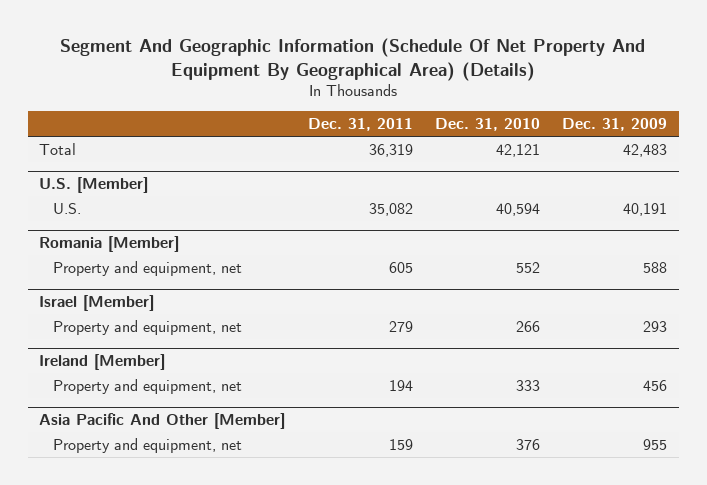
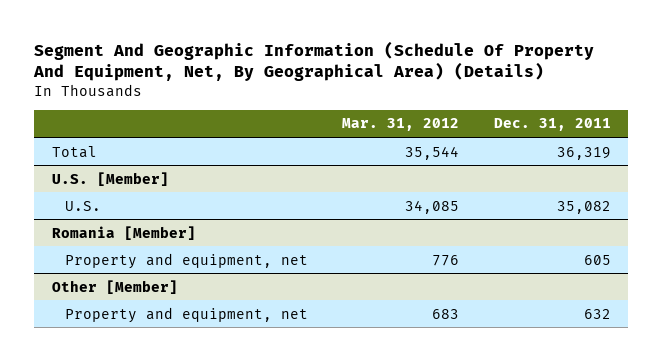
[60,37,646,81] Segment And Geographic Information (Schedule Of Net Property And Equipment By Geographical Area) (Details) -> [33,40,595,82] Segment And Geographic Information (Schedule Of Property And Equipment, Net, By Geographical Area) (Details)
[435,118,541,132] Dec. 31, 2010 -> none
[562,118,668,132] Dec. 31, 2009 -> none
none -> [342,118,460,132] Mar. 31, 2012
[39,295,155,312] Israel [Member] -> none
[39,354,166,371] Ireland [Member] -> none
[52,378,242,394] Property and equipment, net -> none
[39,413,286,430] Asia Pacific And Other [Member] -> none
[52,437,242,453] Property and equipment, net -> none
none -> [51,279,178,294] Other [Member]
[388,320,413,332] 279 -> [583,308,611,319] 632

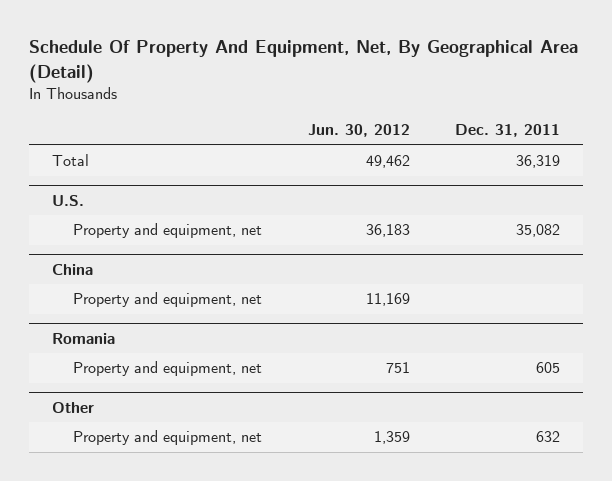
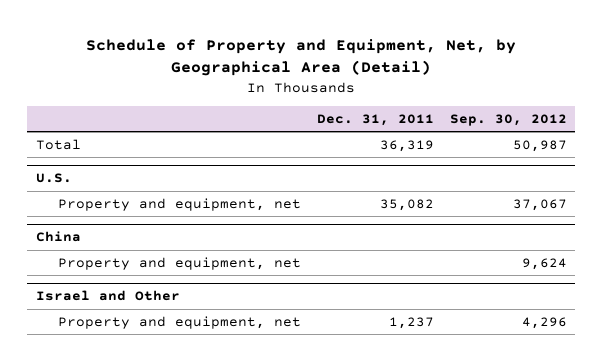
[28,40,578,83] Schedule Of Property And Equipment, Net, By Geographical Area (Detail) -> [86,38,517,77] Schedule of Property and Equipment, Net, by Geographical Area (Detail)
[307,124,410,138] Jun. 30, 2012 -> none
none -> [449,113,567,126] Sep. 30, 2012
[51,333,115,345] Romania -> none
[51,402,94,414] Other -> none
[73,430,263,446] Property and equipment, net -> none
none -> [35,290,180,302] Israel and Other
[536,362,561,374] 605 -> [388,316,434,329] 1,237

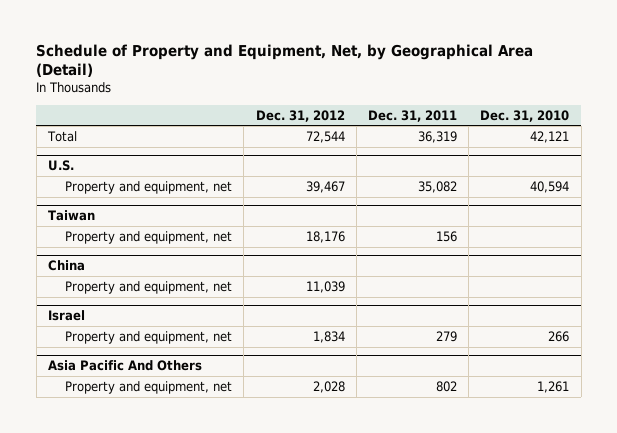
[449,113,567,126] Sep. 30, 2012 -> none
none -> [255,109,345,122] Dec. 31, 2012
none -> [480,109,570,122] Dec. 31, 2010
none -> [47,210,95,222] Taiwan
none -> [65,230,233,244] Property and equipment, net
[35,290,180,302] Israel and Other -> none
none -> [47,310,85,322] Israel
[388,316,434,329] 1,237 -> [436,330,458,342] 279
none -> [47,360,202,372] Asia Pacific And Others
none -> [65,380,233,394] Property and equipment, net

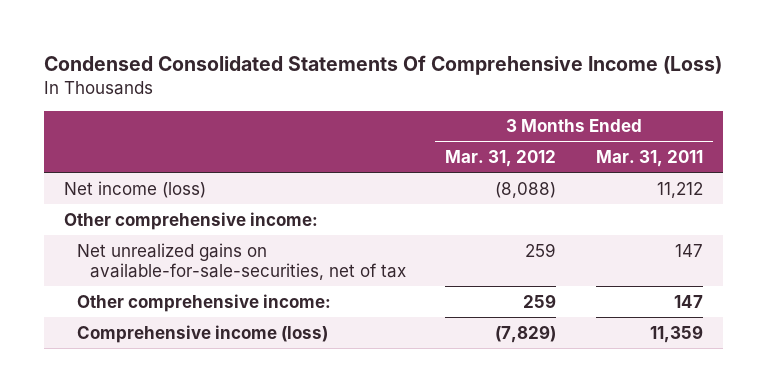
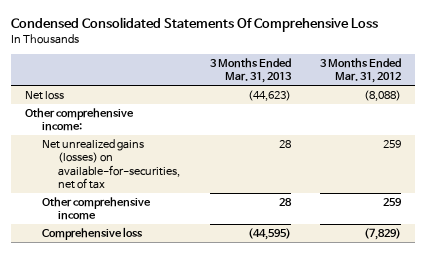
[44,54,723,75] Condensed Consolidated Statements Of Comprehensive Income (Loss) -> [10,16,378,32] Condensed Consolidated Statements Of Comprehensive Loss
[595,149,703,167] Mar. 31, 2011 -> none
none -> [209,58,292,84] 3 Months Ended Mar. 31, 2013
[63,180,206,198] Net income (loss) -> [25,90,65,100] Net loss
[76,242,406,280] Net unrealized gains on available-for-sale-securities, net of tax -> [41,138,181,190] Net unrealized gains (losses) on available-for-securities, net of tax
[76,293,331,312] Other comprehensive income: -> [41,196,151,221] Other comprehensive income
[76,324,328,343] Comprehensive income (loss) -> [41,226,143,240] Comprehensive loss

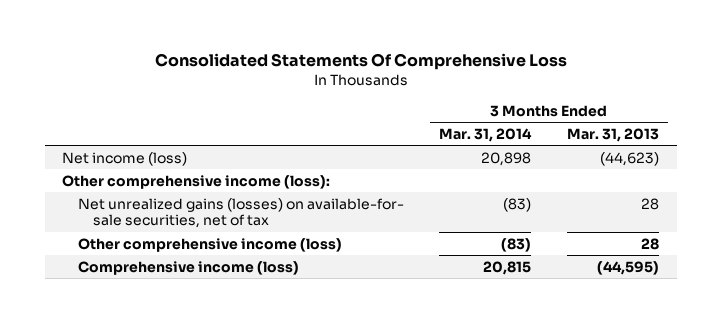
[10,16,378,32] Condensed Consolidated Statements Of Comprehensive Loss -> [154,53,567,71] Consolidated Statements Of Comprehensive Loss
[319,58,401,84] 3 Months Ended Mar. 31, 2012 -> none
none -> [439,128,533,143] Mar. 31, 2014
[25,90,65,100] Net loss -> [62,151,188,166] Net income (loss)
[25,107,135,132] Other comprehensive income: -> [62,174,331,189] Other comprehensive income (loss):
[41,138,181,190] Net unrealized gains (losses) on available-for-securities, net of tax -> [77,197,404,229] Net unrealized gains (losses) on available-for- sale securities, net of tax
[41,196,151,221] Other comprehensive income -> [77,237,342,252] Other comprehensive income (loss)
[41,226,143,240] Comprehensive loss -> [77,260,299,275] Comprehensive income (loss)

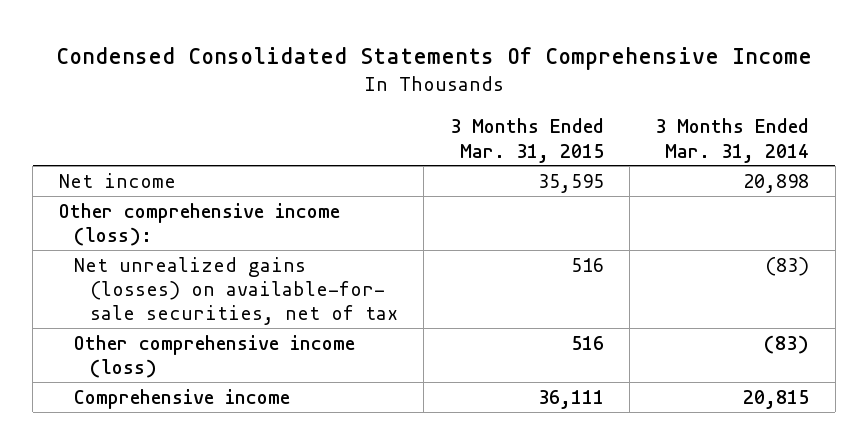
[154,53,567,71] Consolidated Statements Of Comprehensive Loss -> [56,47,813,71] Condensed Consolidated Statements Of Comprehensive Income
[566,128,659,143] Mar. 31, 2013 -> none
none -> [449,118,604,163] 3 Months Ended Mar. 31, 2015
[62,151,188,166] Net income (loss) -> [58,172,176,188] Net income
[77,260,299,275] Comprehensive income (loss) -> [74,388,291,409] Comprehensive income

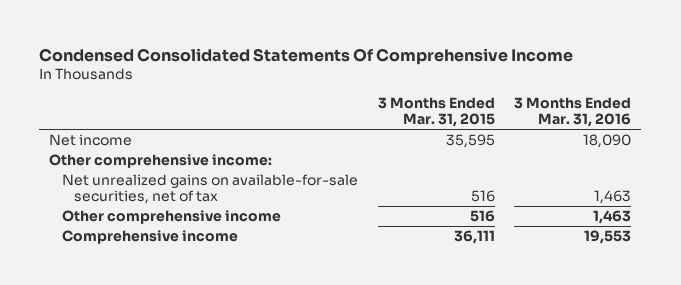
[655,118,810,163] 3 Months Ended Mar. 31, 2014 -> none
none -> [514,97,632,128] 3 Months Ended Mar. 31, 2016
[58,202,340,246] Other comprehensive income (loss): -> [49,154,273,169] Other comprehensive income:
[74,256,399,325] Net unrealized gains (losses) on available-for- sale securities, net of tax -> [61,174,358,205] Net unrealized gains on available-for-sale securities, net of tax
[74,334,356,378] Other comprehensive income (loss) -> [61,210,281,225] Other comprehensive income

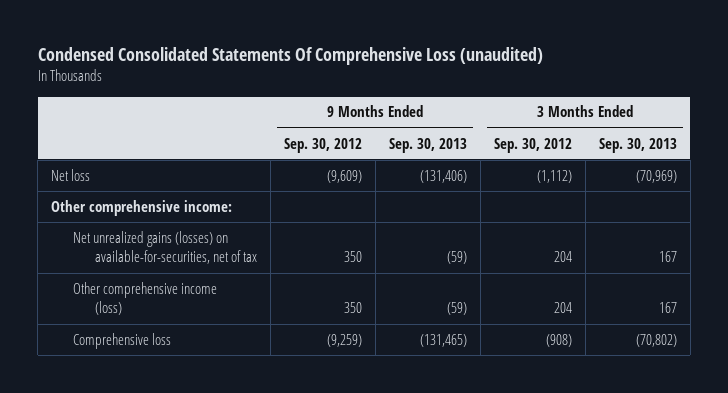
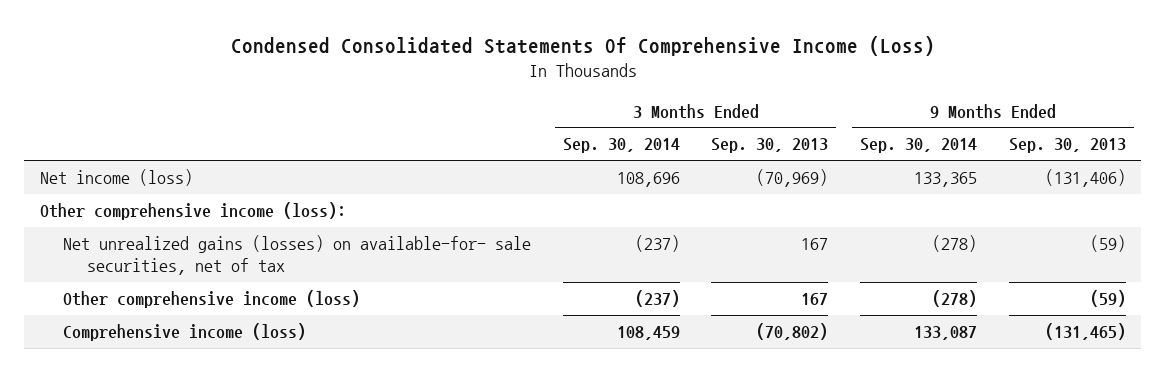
[37,47,543,66] Condensed Consolidated Statements Of Comprehensive Loss (unaudited) -> [230,35,935,56] Condensed Consolidated Statements Of Comprehensive Income (Loss)
[283,137,362,153] Sep. 30, 2012 -> none
[493,137,572,153] Sep. 30, 2012 -> none
none -> [562,138,680,154] Sep. 30, 2014
none -> [860,138,978,154] Sep. 30, 2014
[51,168,91,181] Net loss -> [39,169,193,187] Net income (loss)
[51,199,233,216] Other comprehensive income: -> [39,202,346,221] Other comprehensive income (loss):
[72,230,257,265] Net unrealized gains (losses) on available-for-securities, net of tax -> [63,235,532,275] Net unrealized gains (losses) on available-for- sale securities, net of tax
[72,332,171,349] Comprehensive loss -> [63,323,307,342] Comprehensive income (loss)

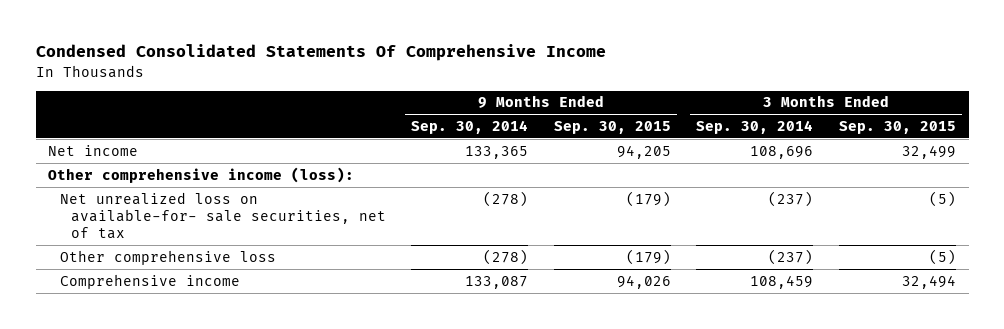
[230,35,935,56] Condensed Consolidated Statements Of Comprehensive Income (Loss) -> [35,44,606,62] Condensed Consolidated Statements Of Comprehensive Income
[711,138,829,154] Sep. 30, 2013 -> none
[1008,138,1126,154] Sep. 30, 2013 -> none
none -> [553,120,671,134] Sep. 30, 2015
none -> [838,120,956,134] Sep. 30, 2015
[39,169,193,187] Net income (loss) -> [48,144,139,156] Net income
[63,235,532,275] Net unrealized gains (losses) on available-for- sale securities, net of tax -> [59,191,386,239] Net unrealized loss on available-for- sale securities, net of tax
[63,290,361,309] Other comprehensive income (loss) -> [59,249,276,265] Other comprehensive loss
[63,323,307,342] Comprehensive income (loss) -> [59,273,240,289] Comprehensive income

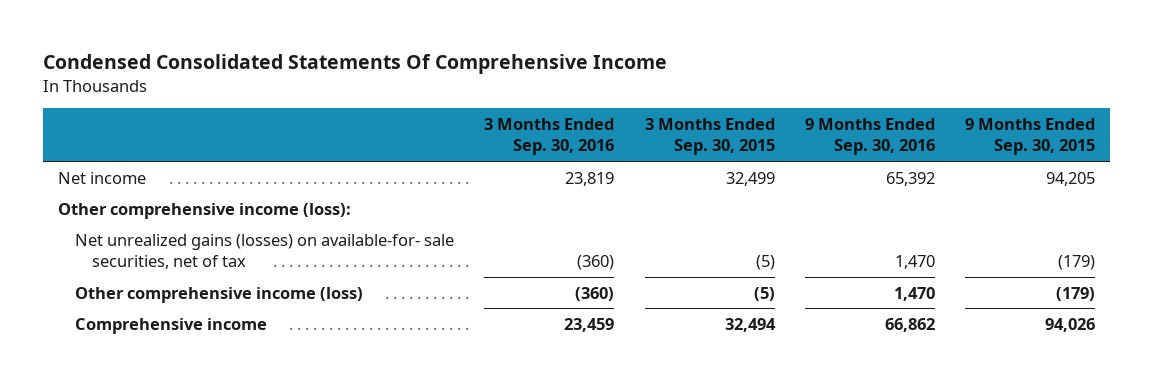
[411,119,529,134] Sep. 30, 2014 -> none
[696,119,814,134] Sep. 30, 2014 -> none
none -> [484,117,615,156] 3 Months Ended Sep. 30, 2016
none -> [804,117,935,156] 9 Months Ended Sep. 30, 2016
[59,191,386,239] Net unrealized loss on available-for- sale securities, net of tax -> [75,233,455,270] Net unrealized gains (losses) on available-for- sale securities, net of tax
[59,249,276,265] Other comprehensive loss -> [75,286,364,303] Other comprehensive income (loss)

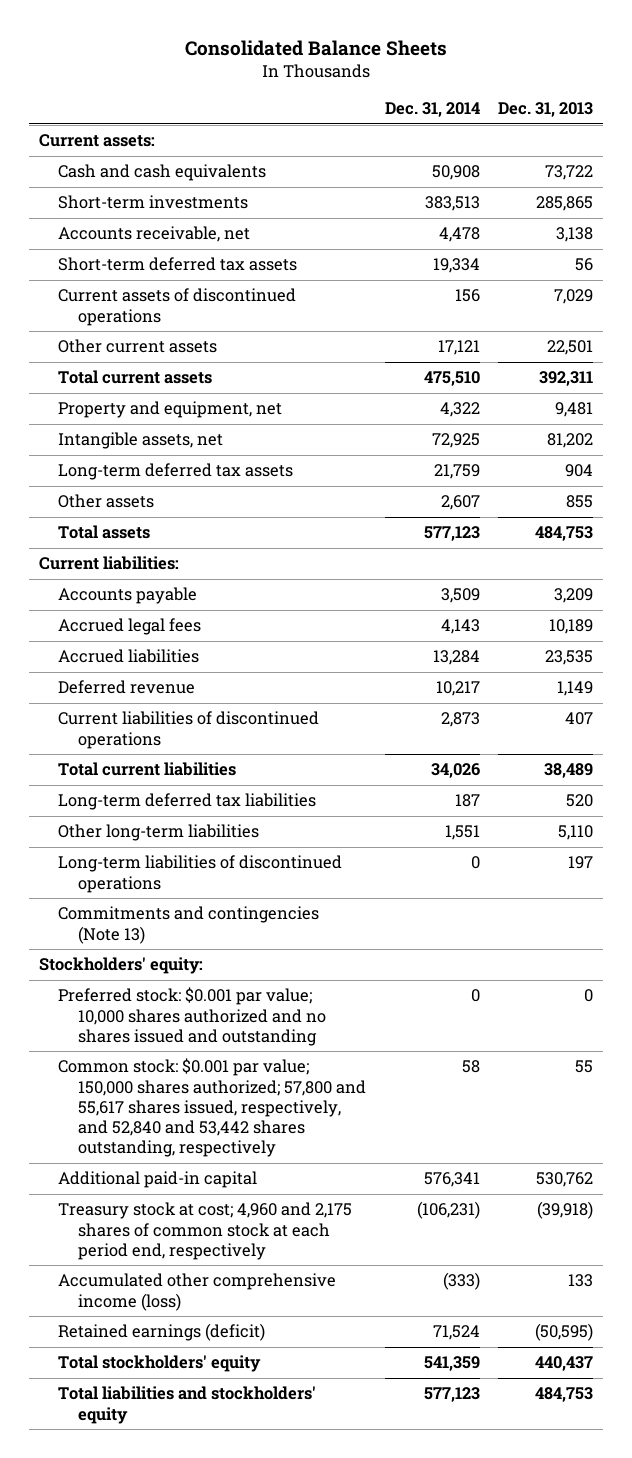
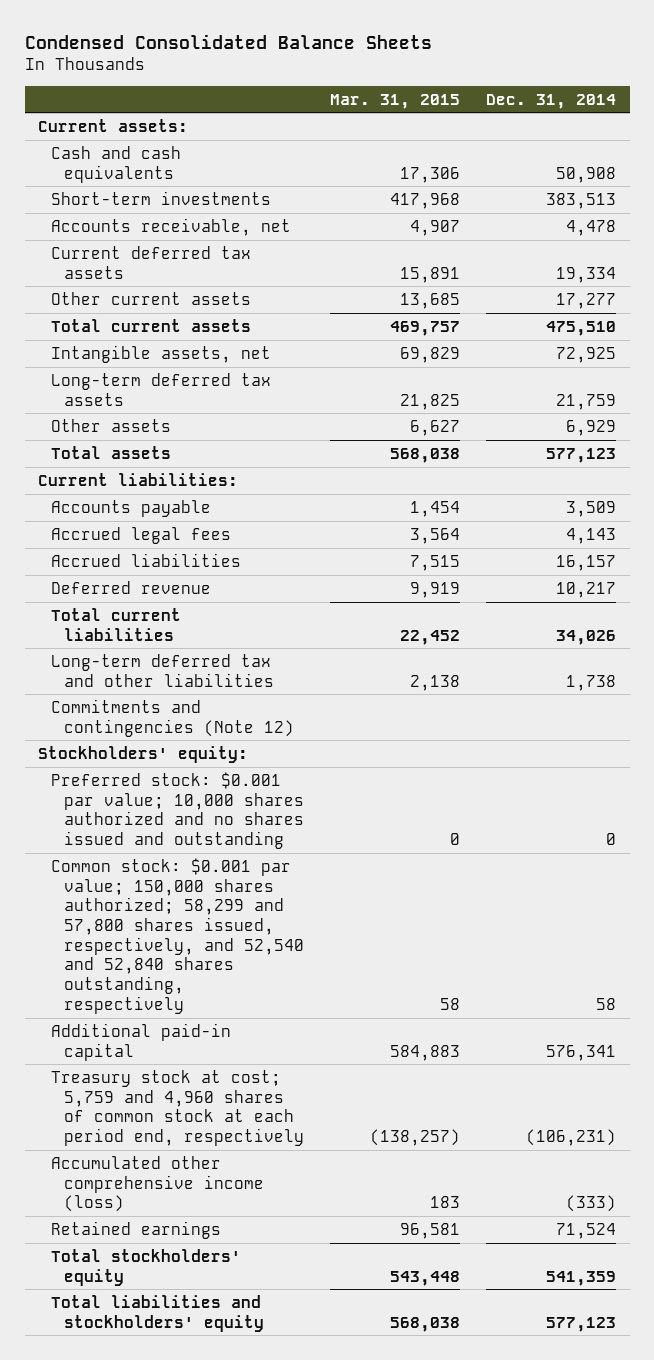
[184,39,447,56] Consolidated Balance Sheets -> [24,34,432,50] Condensed Consolidated Balance Sheets
[498,102,594,118] Dec. 31, 2013 -> none
none -> [329,93,460,109] Mar. 31, 2015
[58,288,297,326] Current assets of discontinued operations -> none
[58,257,298,272] Short-term deferred tax assets -> [50,245,251,279] Current deferred tax assets
[437,340,480,356] 17,121 -> [556,292,617,309] 17,277
[58,401,283,419] Property and equipment, net -> none
[440,495,480,511] 2,607 -> [566,419,617,436] 6,929
[432,650,480,666] 13,284 -> [556,554,617,571] 16,157
[58,711,320,749] Current liabilities of discontinued operations -> none
[58,824,260,842] Other long-term liabilities -> none
[58,855,343,893] Long-term liabilities of discontinued operations -> none
[58,793,317,811] Long-term deferred tax liabilities -> [50,653,274,687] Long-term deferred tax and other liabilities
[454,794,480,808] 187 -> [566,674,617,691] 1,738
[58,906,320,944] Commitments and contingencies (Note 13) -> [50,698,294,737] Commitments and contingencies (Note 12)
[58,1058,367,1158] Common stock: $0.001 par value; 150,000 shares authorized; 57,800 and 55,617 shares issued, respectively, and 52,840 and 53,442 shares outstanding, respectively -> [50,857,304,1014] Common stock: $0.001 par value; 150,000 shares authorized; 58,299 and 57,800 shares issued, respectively, and 52,540 and 52,840 shares outstanding, respectively
[58,1202,353,1260] Treasury stock at cost; 4,960 and 2,175 shares of common stock at each period end, respectively -> [50,1069,304,1146] Treasury stock at cost; 5,759 and 4,960 shares of common stock at each period end, respectively
[58,1323,266,1342] Retained earnings (deficit) -> [50,1220,221,1239] Retained earnings

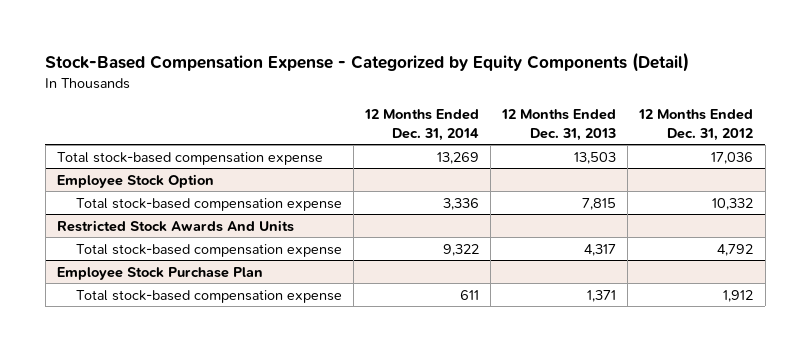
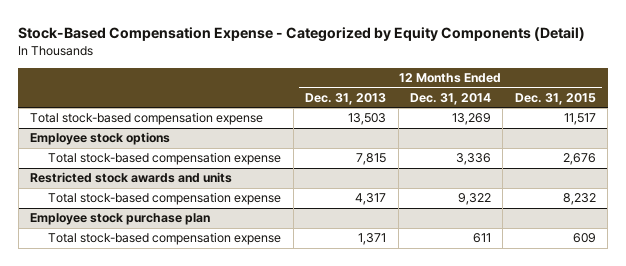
[638,108,754,141] 12 Months Ended Dec. 31, 2012 -> none
none -> [514,92,596,105] Dec. 31, 2015
[56,173,214,188] Employee Stock Option -> [30,132,171,146] Employee stock options
[56,219,294,232] Restricted Stock Awards And Units -> [30,172,233,184] Restricted stock awards and units
[56,266,263,280] Employee Stock Purchase Plan -> [30,213,211,226] Employee stock purchase plan

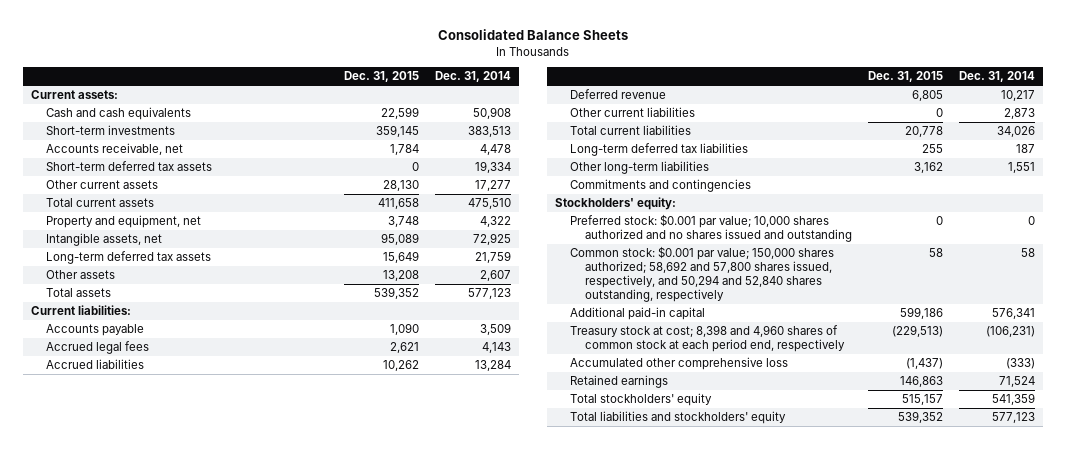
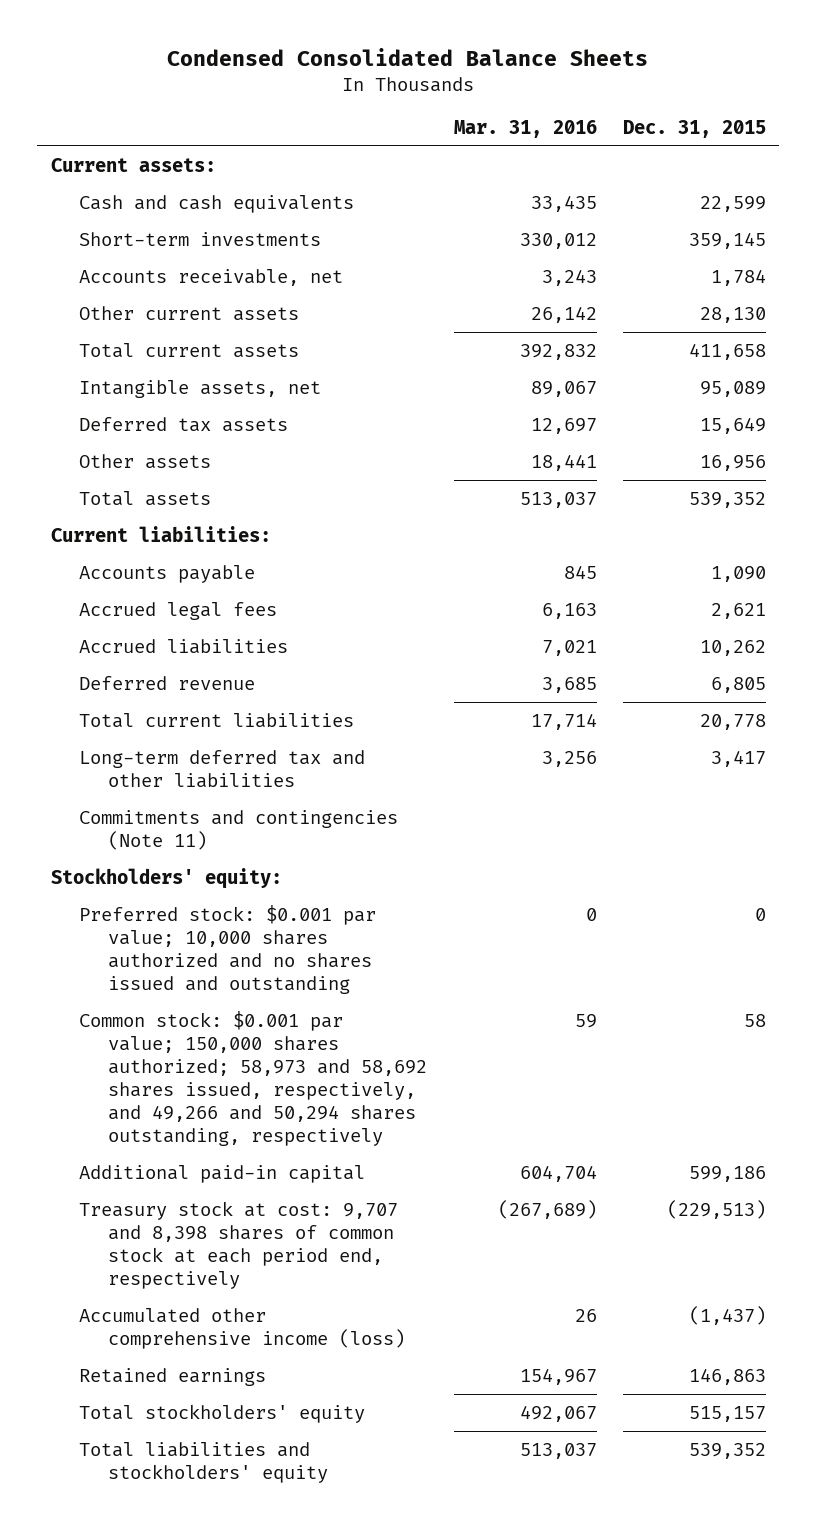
[438,29,629,41] Consolidated Balance Sheets -> [167,47,649,66] Condensed Consolidated Balance Sheets
[434,71,511,83] Dec. 31, 2014 -> none
none -> [453,119,597,138] Mar. 31, 2016
[45,161,212,172] Short-term deferred tax assets -> none
[45,215,201,229] Property and equipment, net -> none
[45,251,211,265] Long-term deferred tax assets -> [79,416,289,432] Deferred tax assets
[382,270,419,282] 13,208 -> [700,454,767,471] 16,956
[570,107,696,118] Other current liabilities -> none
[570,161,710,175] Other long-term liabilities -> none
[570,143,749,157] Long-term deferred tax liabilities -> [79,749,366,788] Long-term deferred tax and other liabilities
[922,144,944,154] 255 -> [711,749,767,767] 3,417
[570,179,752,193] Commitments and contingencies -> [79,809,399,850] Commitments and contingencies (Note 11)
[570,246,835,303] Common stock: $0.001 par value; 150,000 shares authorized; 58,692 and 57,800 shares issued, respectively, and 50,294 and 52,840 shares outstanding, respectively -> [79,1010,428,1147] Common stock: $0.001 par value; 150,000 shares authorized; 58,973 and 58,692 shares issued, respectively, and 49,266 and 50,294 shares outstanding, respectively
[570,325,846,353] Treasury stock at cost; 8,398 and 4,960 shares of common stock at each period end, respectively -> [79,1200,399,1290] Treasury stock at cost: 9,707 and 8,398 shares of common stock at each period end, respectively
[570,357,789,371] Accumulated other comprehensive loss -> [79,1307,406,1349] Accumulated other comprehensive income (loss)

